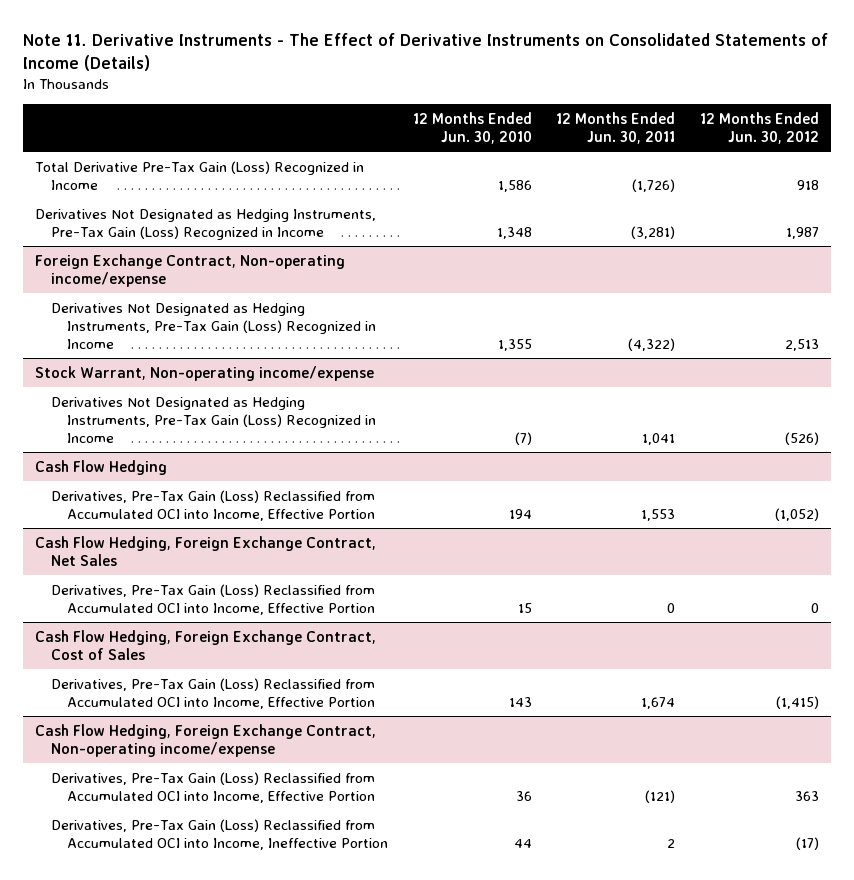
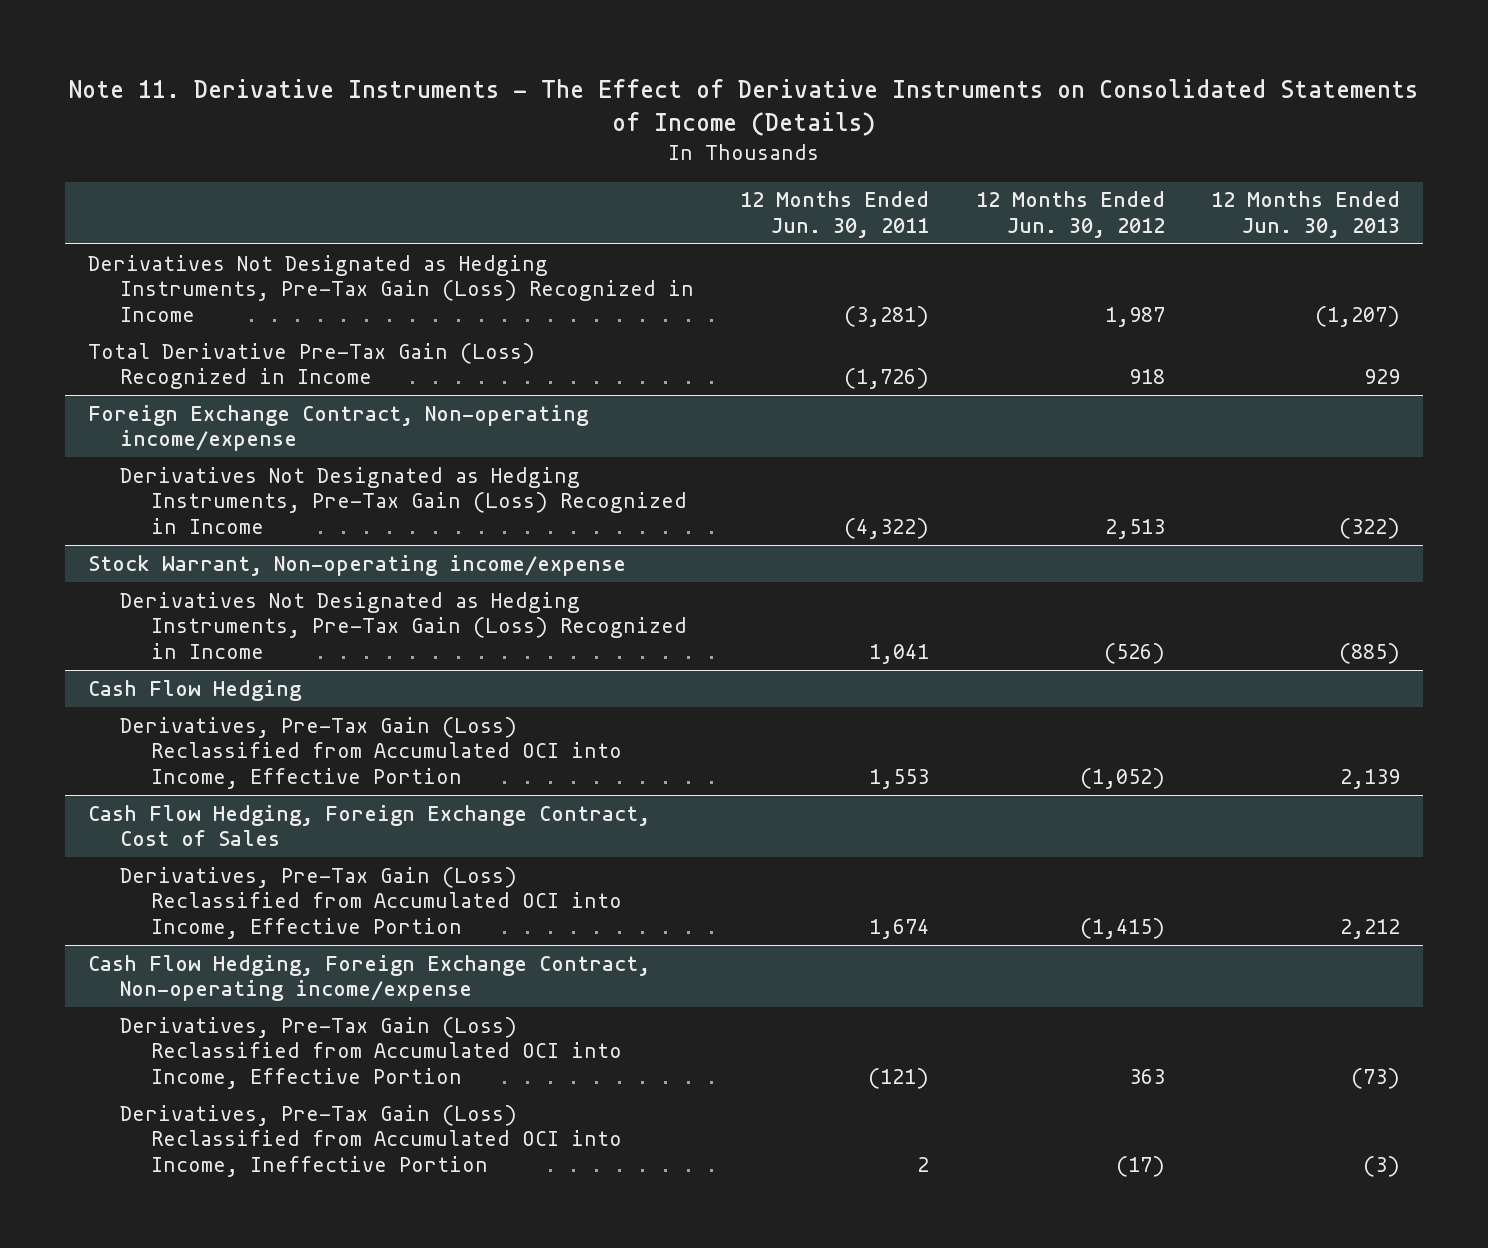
[412,111,532,144] 12 Months Ended Jun. 30, 2010 -> none
none -> [1210,191,1400,238] 12 Months Ended Jun. 30, 2013
[35,160,365,190] Total Derivative Pre-Tax Gain (Loss) Recognized in Income -> [88,342,536,390] Total Derivative Pre-Tax Gain (Loss) Recognized in Income
[35,535,377,566] Cash Flow Hedging, Foreign Exchange Contract, Net Sales -> none
[51,583,376,615] Derivatives, Pre-Tax Gain (Loss) Reclassified from Accumulated OCI into Income, Effective Portion -> none

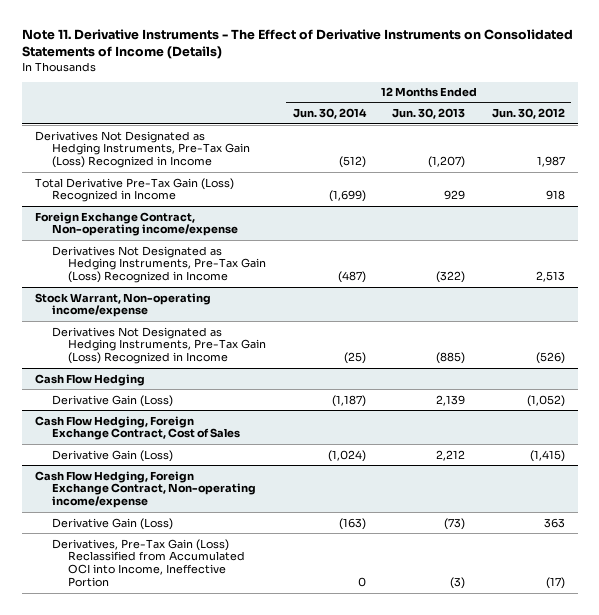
[740,191,930,238] 12 Months Ended Jun. 30, 2011 -> none
none -> [292,108,367,120] Jun. 30, 2014
[119,716,623,789] Derivatives, Pre-Tax Gain (Loss) Reclassified from Accumulated OCI into Income, Effective Portion -> [51,394,173,407] Derivative Gain (Loss)
[119,866,623,939] Derivatives, Pre-Tax Gain (Loss) Reclassified from Accumulated OCI into Income, Effective Portion -> [51,449,173,462] Derivative Gain (Loss)
[119,1016,623,1089] Derivatives, Pre-Tax Gain (Loss) Reclassified from Accumulated OCI into Income, Effective Portion -> [51,517,173,530] Derivative Gain (Loss)

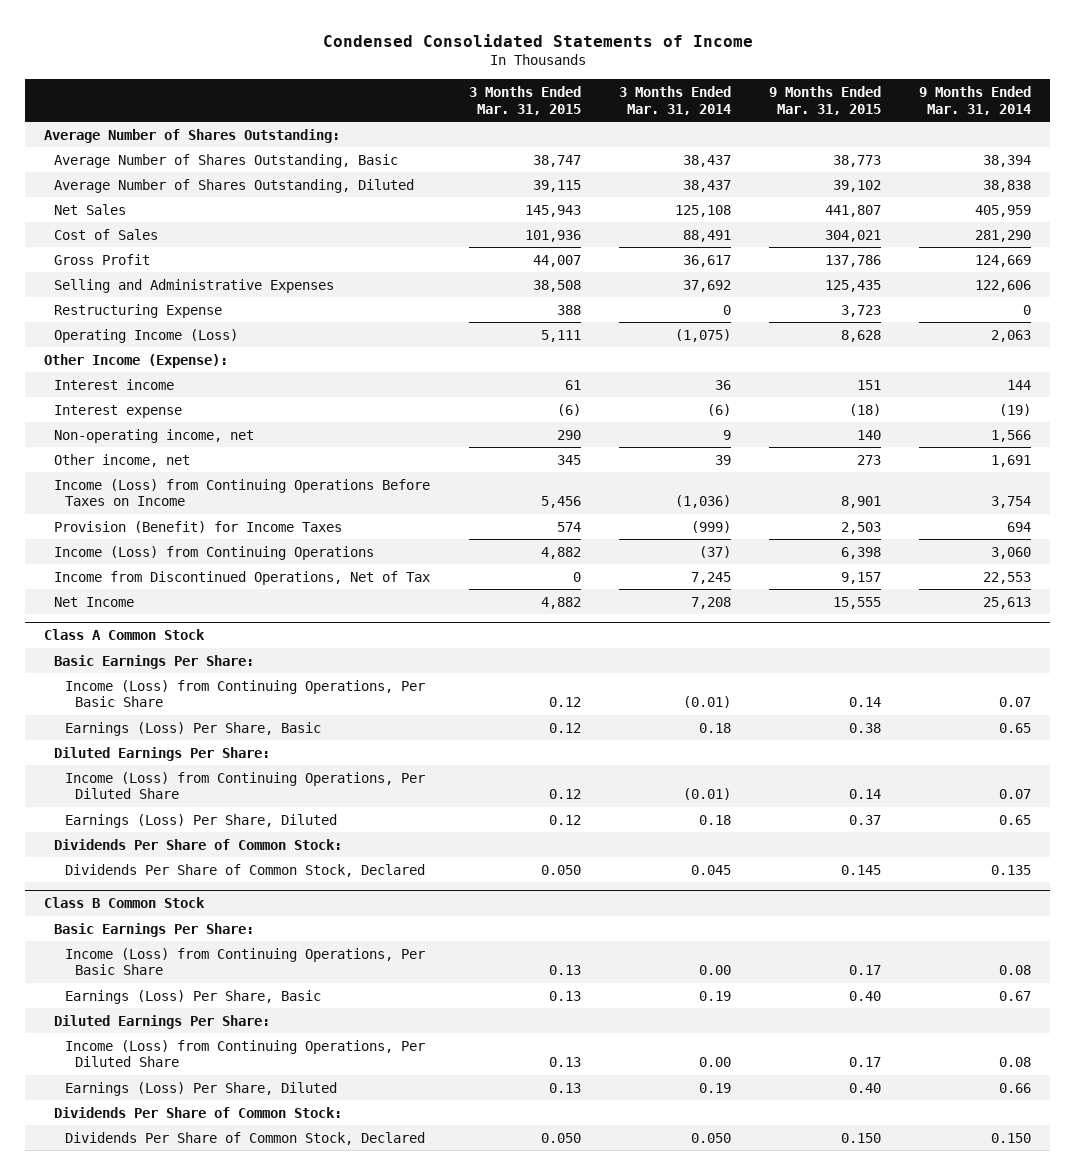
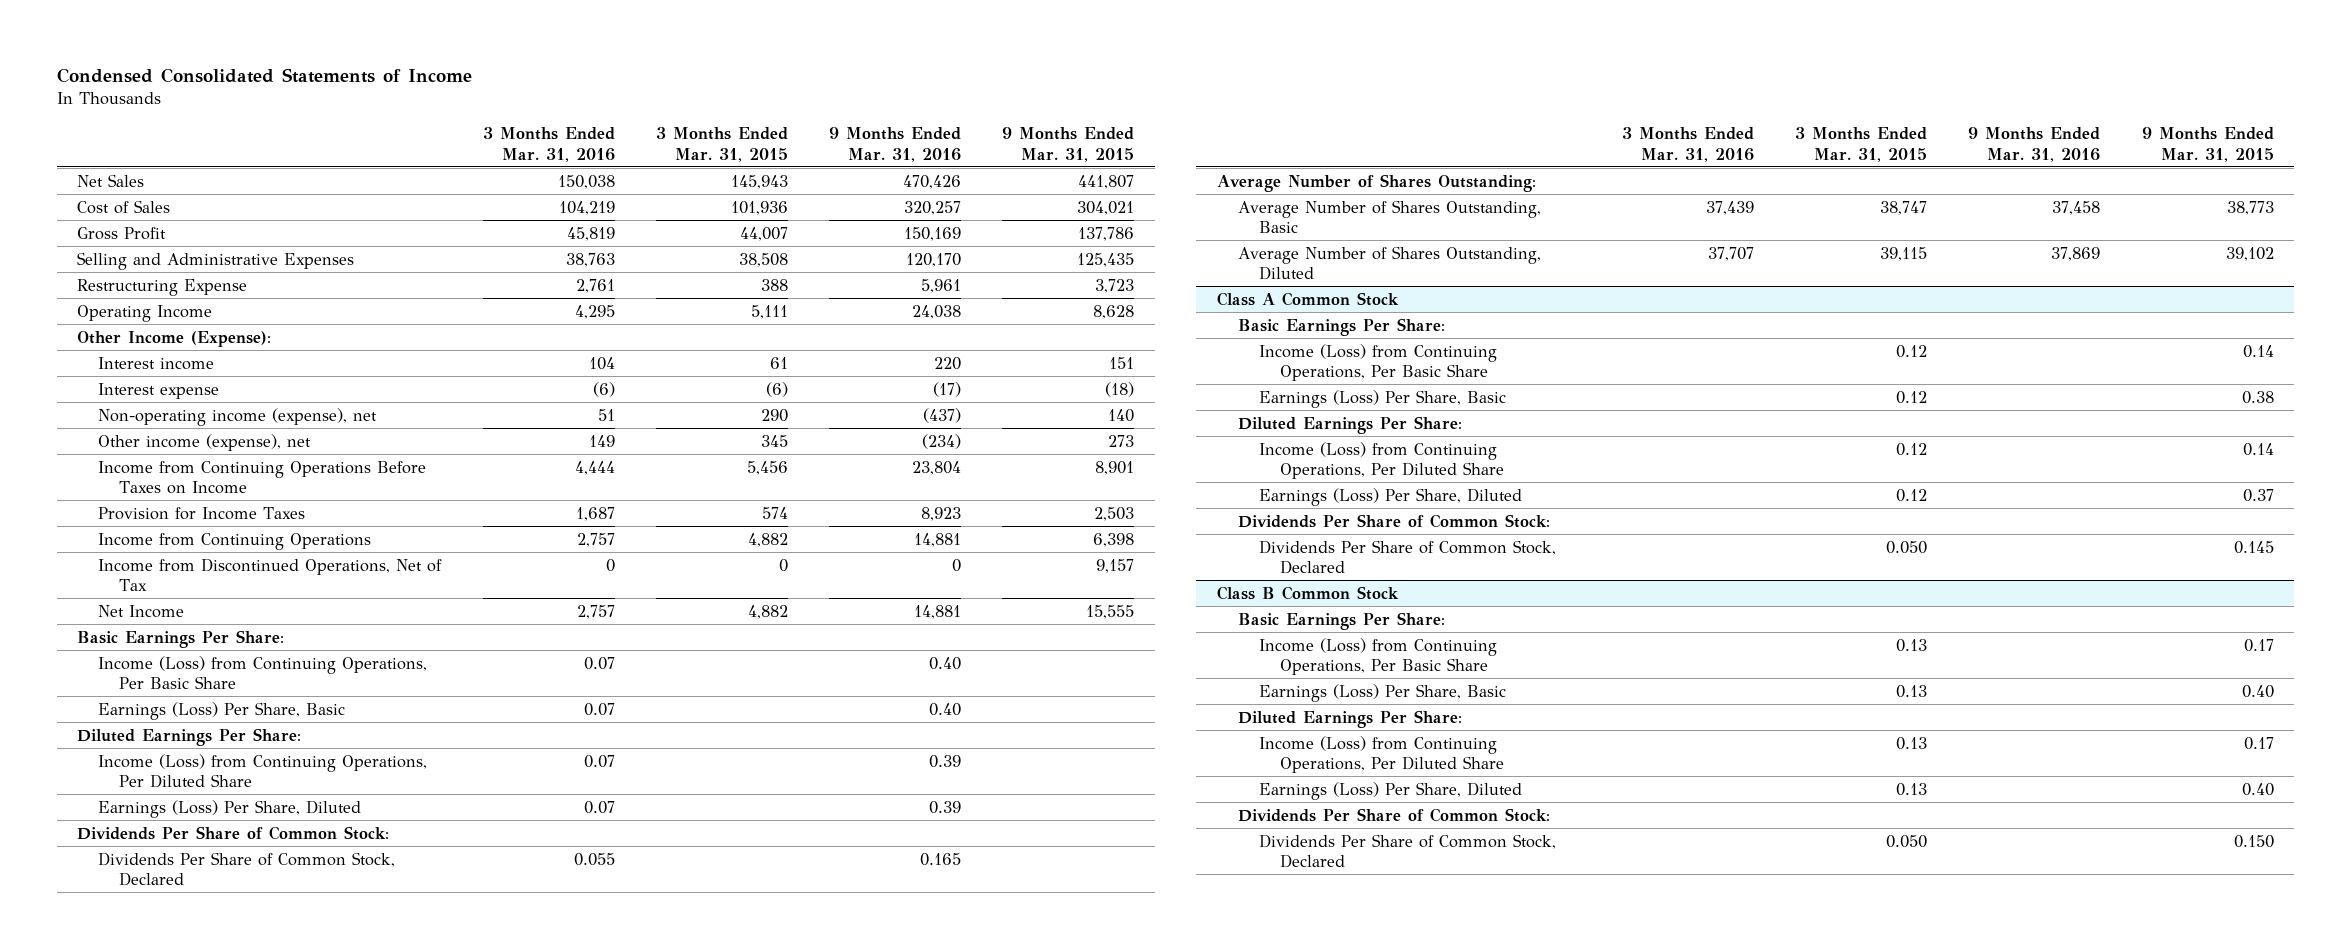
[618,85,731,115] 3 Months Ended Mar. 31, 2014 -> none
[919,85,1032,115] 9 Months Ended Mar. 31, 2014 -> none
none -> [482,127,615,162] 3 Months Ended Mar. 31, 2016
none -> [829,127,962,162] 9 Months Ended Mar. 31, 2016
[54,328,239,343] Operating Income (Loss) -> [77,304,213,322] Operating Income
[54,428,255,443] Non-operating income, net -> [98,407,378,426] Non-operating income (expense), net
[54,453,191,467] Other income, net -> [98,433,312,451] Other income (expense), net
[54,478,431,507] Income (Loss) from Continuing Operations Before Taxes on Income -> [98,460,427,494] Income from Continuing Operations Before Taxes on Income
[54,520,343,533] Provision (Benefit) for Income Taxes -> [98,506,306,520] Provision for Income Taxes
[54,545,375,560] Income (Loss) from Continuing Operations -> [98,532,372,550] Income from Continuing Operations
none -> [77,629,285,648] Basic Earnings Per Share:
none -> [98,655,428,689] Income (Loss) from Continuing Operations, Per Basic Share
none -> [98,701,346,720] Earnings (Loss) Per Share, Basic
none -> [77,727,302,746] Diluted Earnings Per Share:
none -> [98,753,428,788] Income (Loss) from Continuing Operations, Per Diluted Share
none -> [98,799,362,818] Earnings (Loss) Per Share, Diluted
none -> [77,825,390,840] Dividends Per Share of Common Stock:
none -> [98,851,396,886] Dividends Per Share of Common Stock, Declared
[43,128,340,143] Average Number of Shares Outstanding: -> [1216,173,1536,192] Average Number of Shares Outstanding:
[54,153,399,168] Average Number of Shares Outstanding, Basic -> [1237,199,1541,233] Average Number of Shares Outstanding, Basic
[54,178,415,193] Average Number of Shares Outstanding, Diluted -> [1237,245,1541,280] Average Number of Shares Outstanding, Diluted

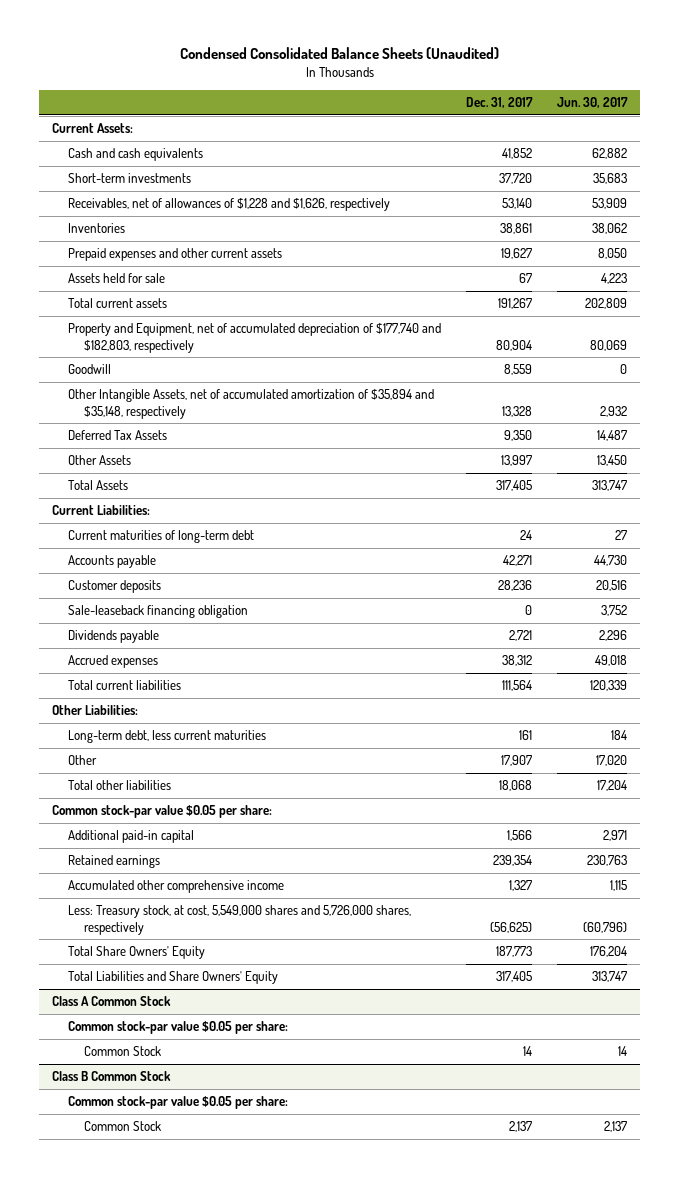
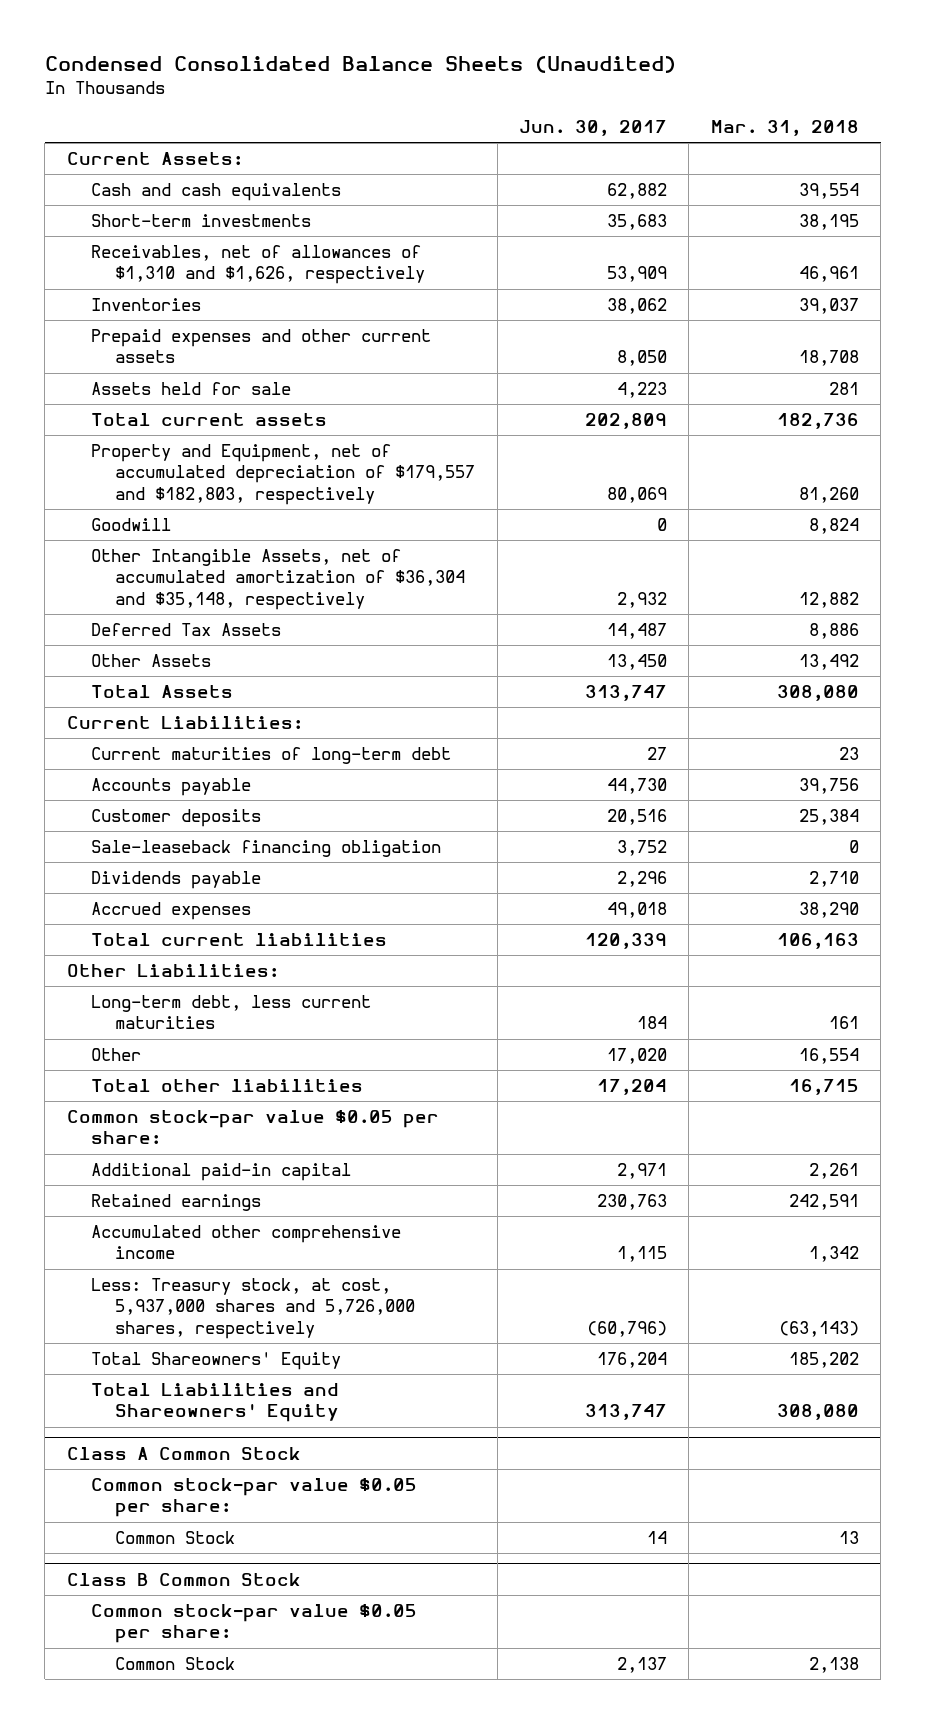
[466,97,534,109] Dec. 31, 2017 -> none
none -> [710,119,859,136] Mar. 31, 2018
[67,198,390,212] Receivables, net of allowances of $1,228 and $1,626, respectively -> [90,245,426,285] Receivables, net of allowances of $1,310 and $1,626, respectively
[67,323,441,353] Property and Equipment, net of accumulated depreciation of $177,740 and $182,803, respectively -> [90,444,476,505] Property and Equipment, net of accumulated depreciation of $179,557 and $182,803, respectively
[67,389,434,419] Other Intangible Assets, net of accumulated amortization of $35,894 and $35,148, respectively -> [90,549,466,610] Other Intangible Assets, net of accumulated amortization of $36,304 and $35,148, respectively
[67,905,411,935] Less: Treasury stock, at cost, 5,549,000 shares and 5,726,000 shares, respectively -> [90,1278,416,1339] Less: Treasury stock, at cost, 5,937,000 shares and 5,726,000 shares, respectively
[67,946,205,960] Total Share Owners' Equity -> [90,1352,341,1371] Total Shareowners' Equity
[67,971,278,985] Total Liabilities and Share Owners' Equity -> [90,1383,340,1423] Total Liabilities and Shareowners' Equity

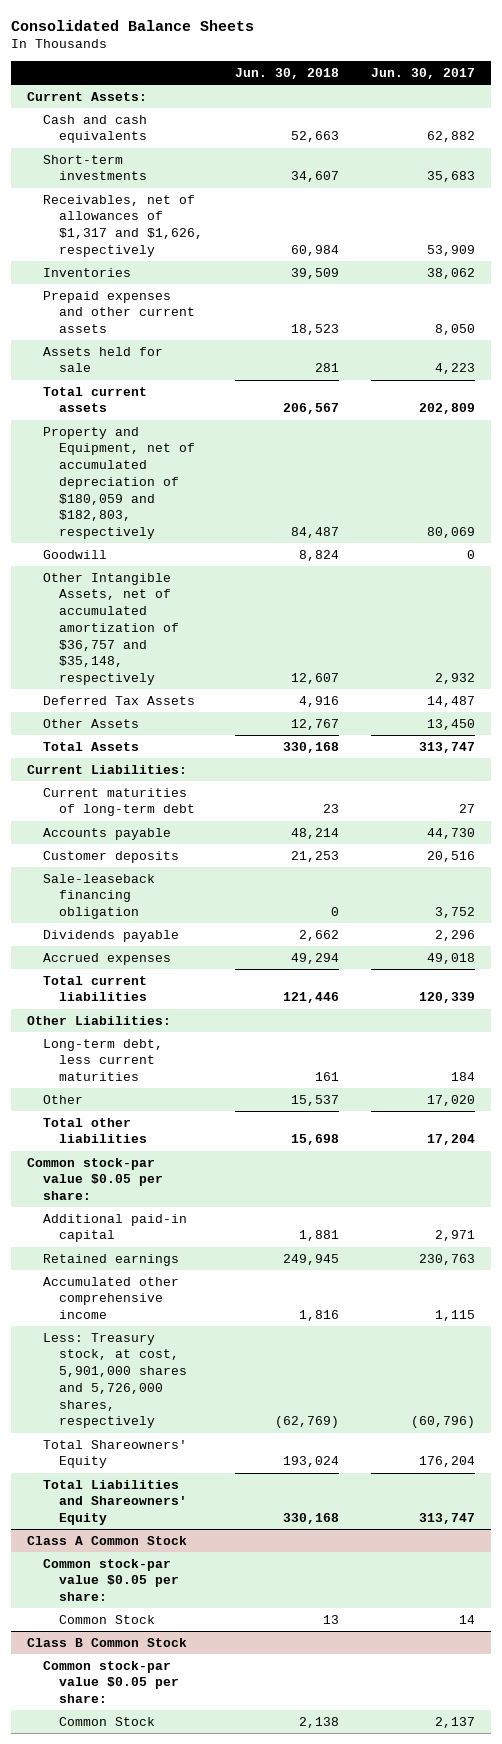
[44,56,676,74] Condensed Consolidated Balance Sheets (Unaudited) -> [10,19,254,31] Consolidated Balance Sheets
[710,119,859,136] Mar. 31, 2018 -> none
none -> [235,68,340,80] Jun. 30, 2018
[90,245,426,285] Receivables, net of allowances of $1,310 and $1,626, respectively -> [42,194,203,257] Receivables, net of allowances of $1,317 and $1,626, respectively
[90,444,476,505] Property and Equipment, net of accumulated depreciation of $179,557 and $182,803, respectively -> [42,426,195,540] Property and Equipment, net of accumulated depreciation of $180,059 and $182,803, respectively
[90,549,466,610] Other Intangible Assets, net of accumulated amortization of $36,304 and $35,148, respectively -> [42,572,179,686] Other Intangible Assets, net of accumulated amortization of $36,757 and $35,148, respectively
[90,1278,416,1339] Less: Treasury stock, at cost, 5,937,000 shares and 5,726,000 shares, respectively -> [42,1332,187,1429] Less: Treasury stock, at cost, 5,901,000 shares and 5,726,000 shares, respectively

